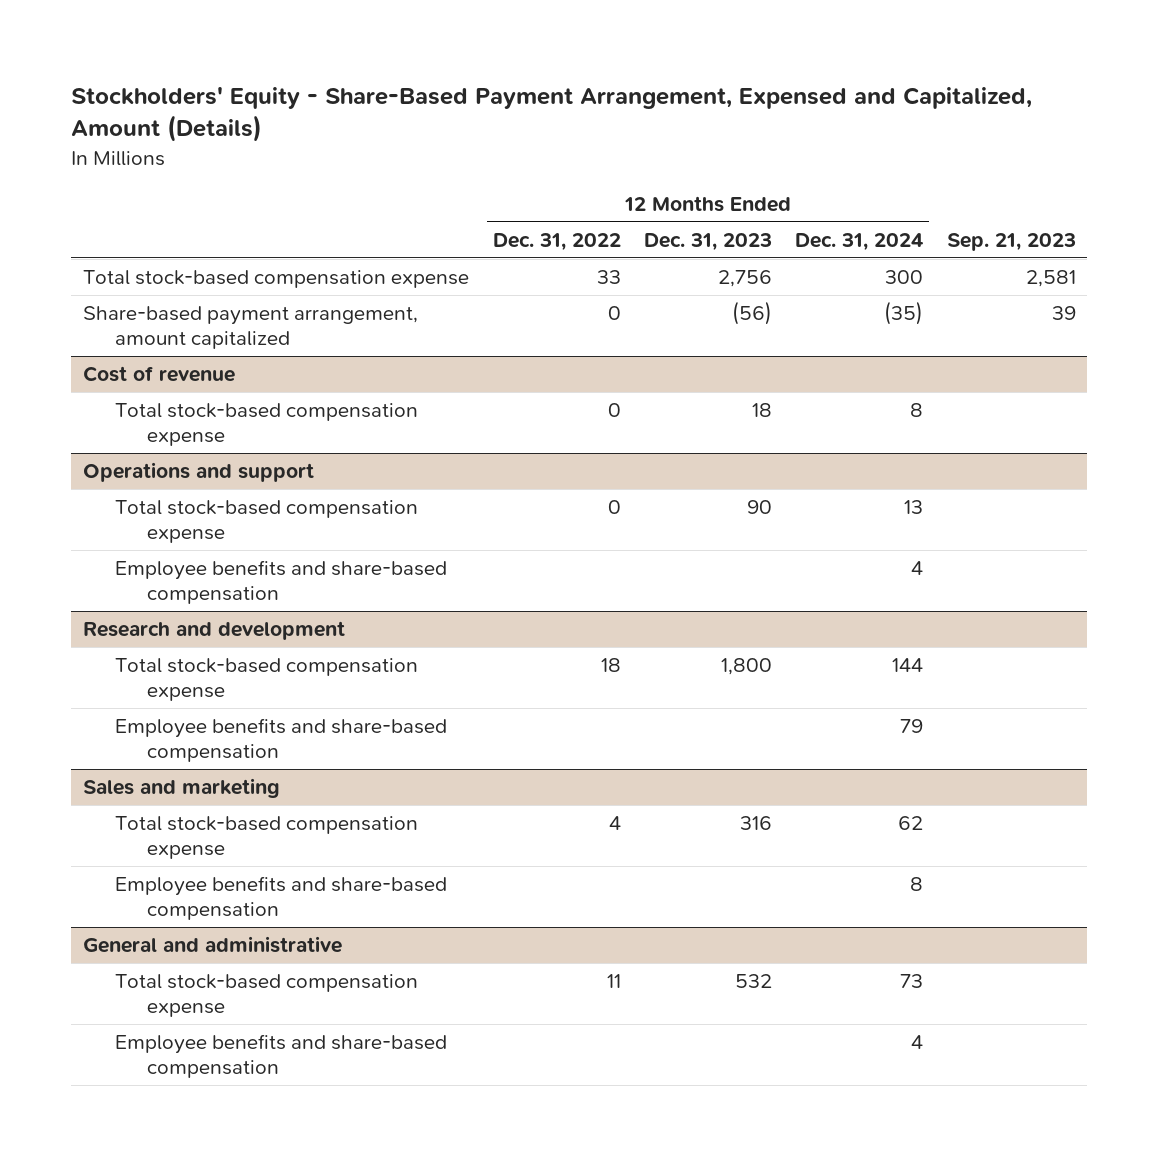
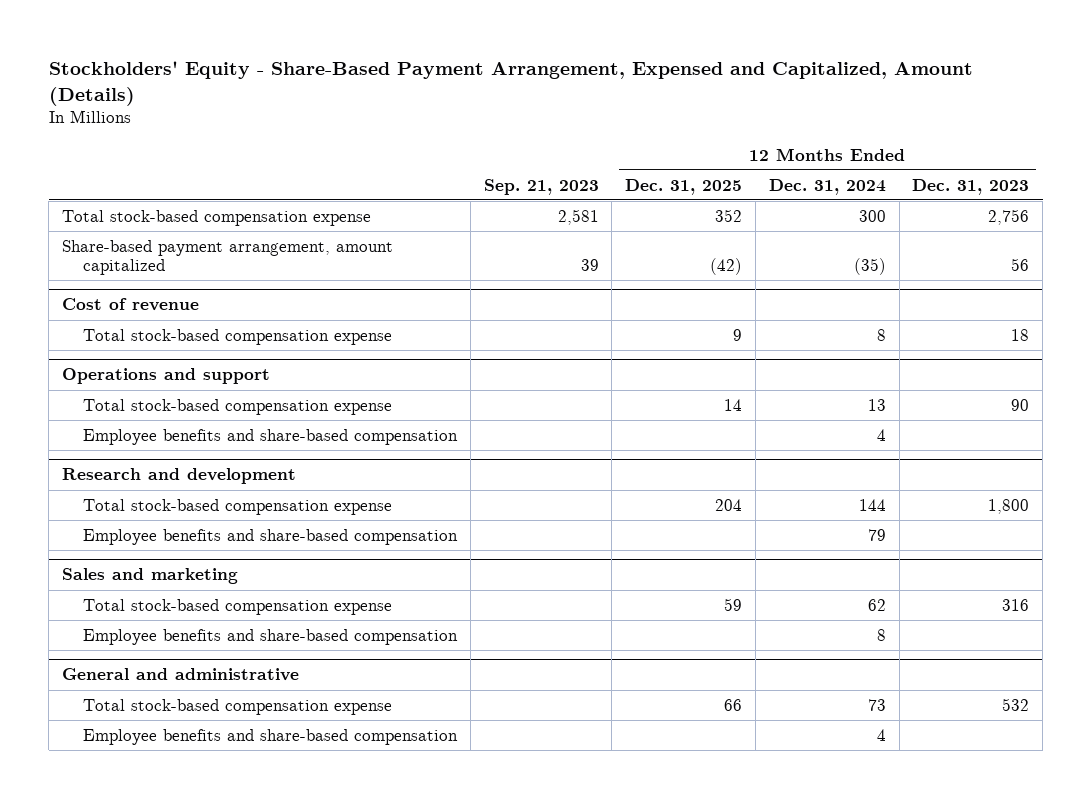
[492,232,621,251] Dec. 31, 2022 -> none
none -> [625,178,743,195] Dec. 31, 2025
[731,301,772,326] (56) -> [1011,258,1030,272] 56

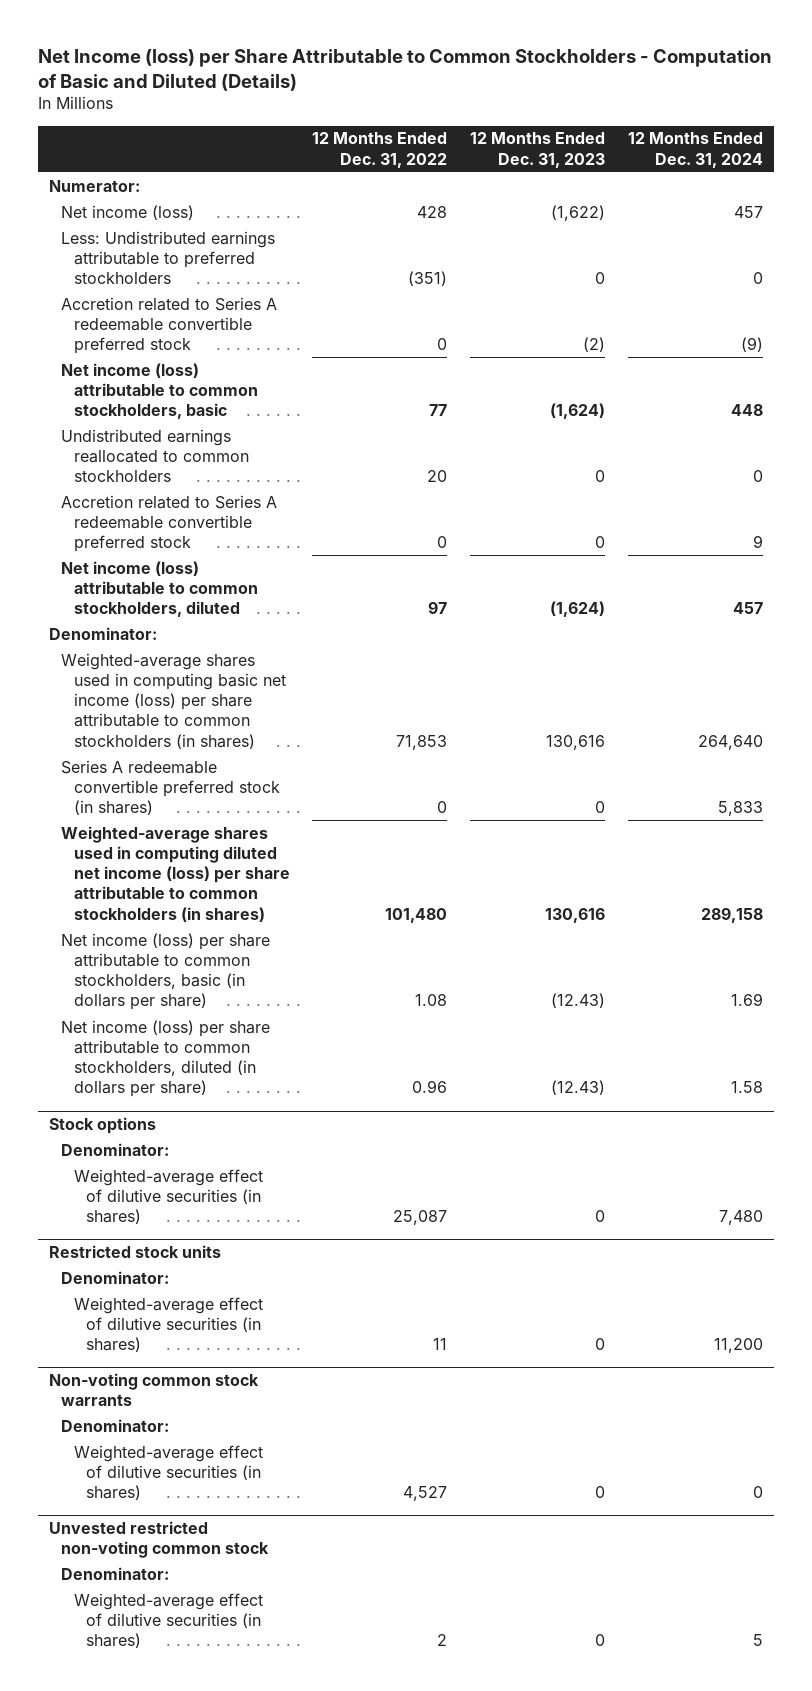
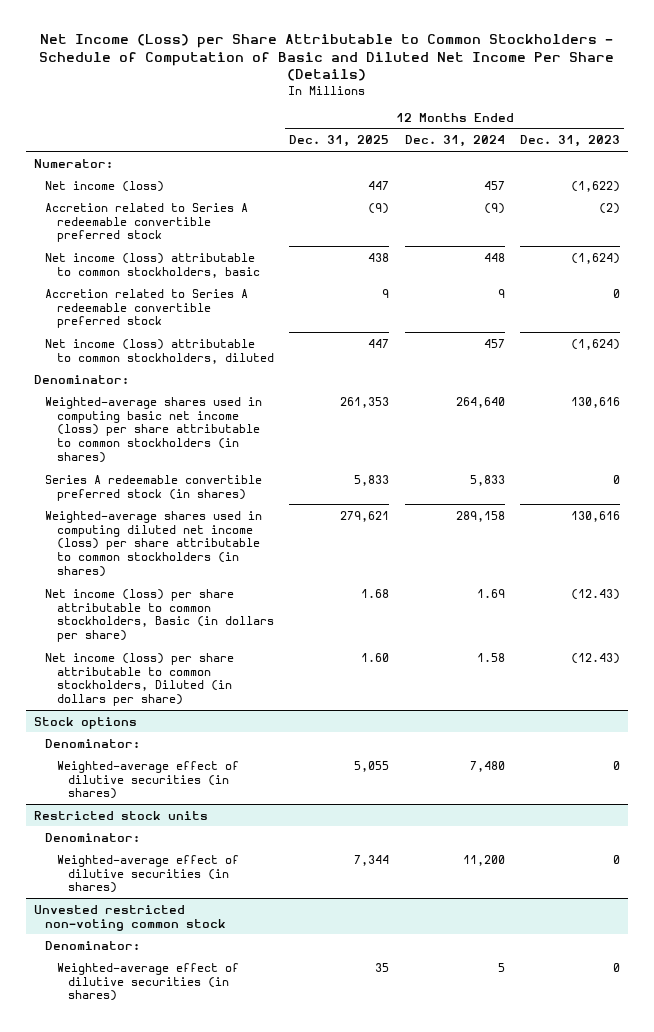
[37,48,772,91] Net Income (loss) per Share Attributable to Common Stockholders - Computation of Basic and Diluted (Details) -> [38,33,614,82] Net Income (Loss) per Share Attributable to Common Stockholders - Schedule of Computation of Basic and Diluted Net Income Per Share (Details)
[312,132,448,168] 12 Months Ended Dec. 31, 2022 -> none
none -> [289,135,390,148] Dec. 31, 2025
[61,230,276,285] Less: Undistributed earnings attributable to preferred stockholders -> none
[61,428,249,483] Undistributed earnings reallocated to common stockholders -> none
[61,932,271,1011] Net income (loss) per share attributable to common stockholders, basic (in dollars per share) -> [45,588,274,643] Net income (loss) per share attributable to common stockholders, Basic (in dollars per share)
[61,1019,271,1098] Net income (loss) per share attributable to common stockholders, diluted (in dollars per share) -> [45,652,235,707] Net income (loss) per share attributable to common stockholders, Diluted (in dollars per share)
[49,1372,260,1407] Non-voting common stock warrants -> none
[61,1418,170,1432] Denominator: -> none
[73,1444,263,1501] Weighted-average effect of dilutive securities (in shares) -> none

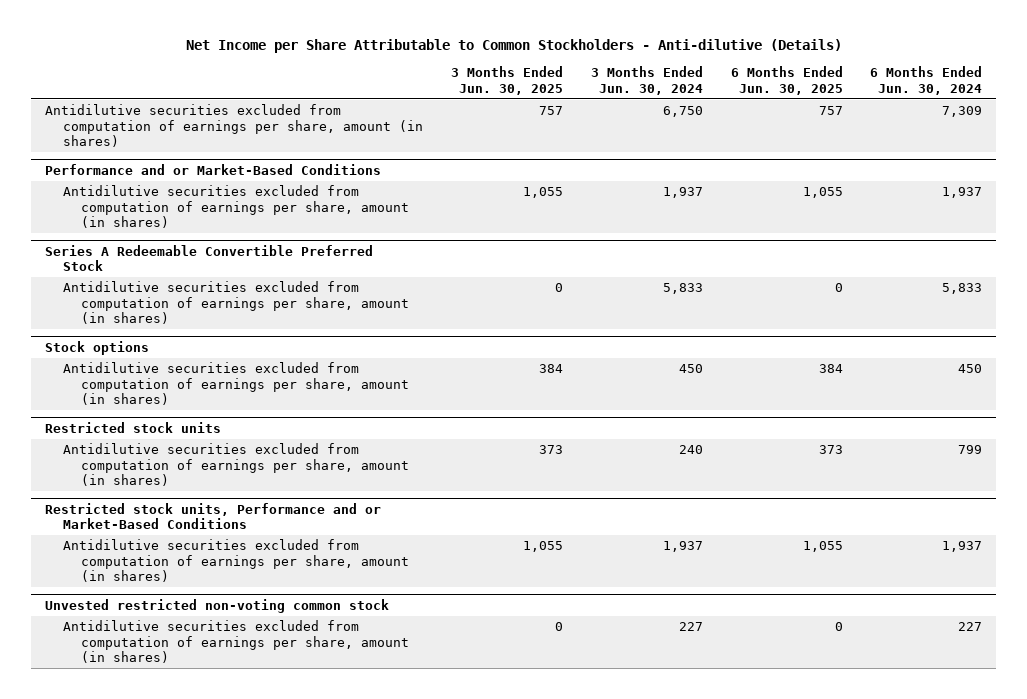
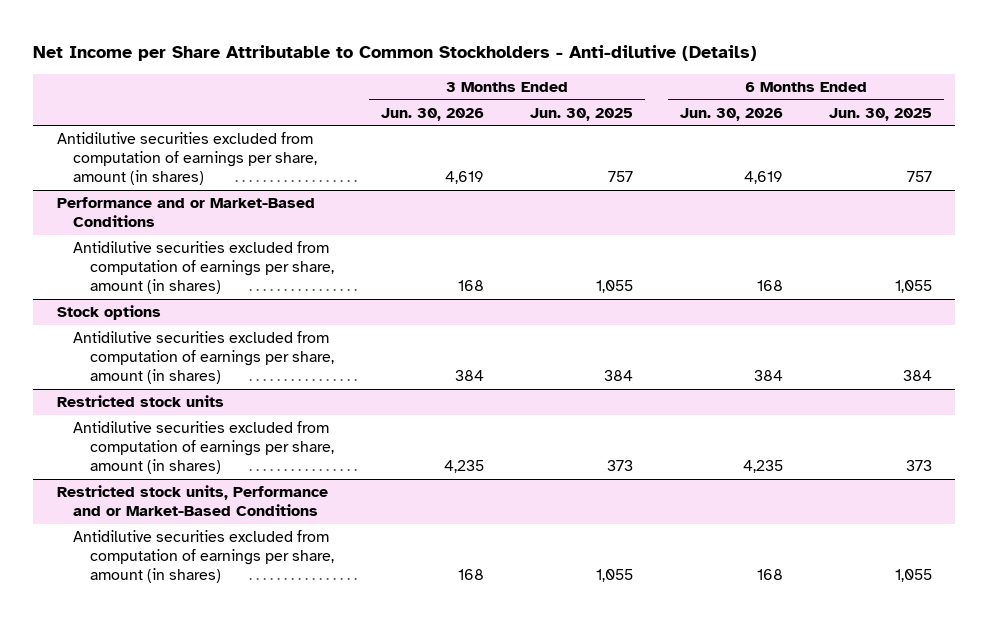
[590,66,703,95] 3 Months Ended Jun. 30, 2024 -> none
[870,66,983,95] 6 Months Ended Jun. 30, 2024 -> none
none -> [380,107,484,121] Jun. 30, 2026
none -> [679,107,783,121] Jun. 30, 2026
[44,244,373,272] Series A Redeemable Convertible Preferred Stock -> none
[63,280,410,325] Antidilutive securities excluded from computation of earnings per share, amount (in shares) -> none
[44,598,389,613] Unvested restricted non-voting common stock -> none
[63,619,410,664] Antidilutive securities excluded from computation of earnings per share, amount (in shares) -> none

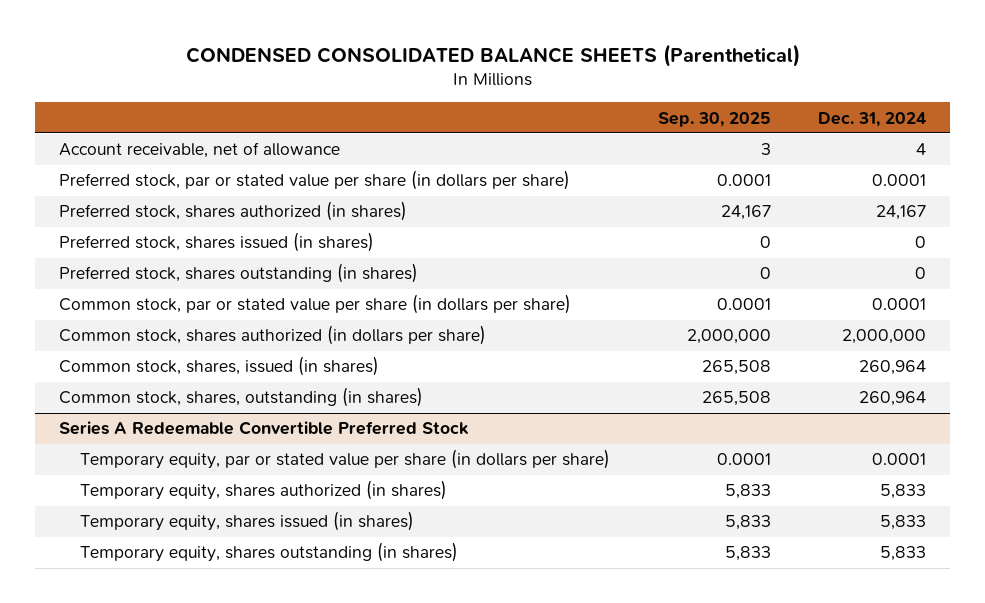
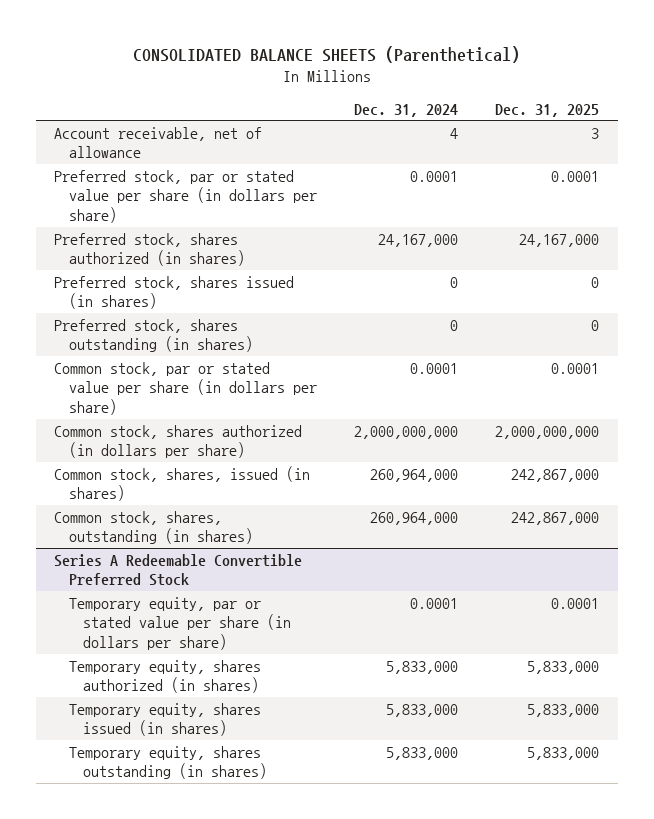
[185,43,800,67] CONDENSED CONSOLIDATED BALANCE SHEETS (Parenthetical) -> [132,45,520,63] CONSOLIDATED BALANCE SHEETS (Parenthetical)
[657,111,771,127] Sep. 30, 2025 -> none
none -> [495,103,600,117] Dec. 31, 2025
[876,205,927,221] 24,167 -> [378,233,459,247] 24,167,000
[842,329,927,345] 2,000,000 -> [354,425,459,439] 2,000,000,000
[859,360,927,376] 260,964 -> [370,468,459,482] 260,964,000
[859,391,927,407] 260,964 -> [370,511,459,525] 260,964,000
[880,484,927,500] 5,833 -> [386,660,459,674] 5,833,000
[880,515,927,531] 5,833 -> [386,703,459,717] 5,833,000
[880,546,927,562] 5,833 -> [386,746,459,760] 5,833,000

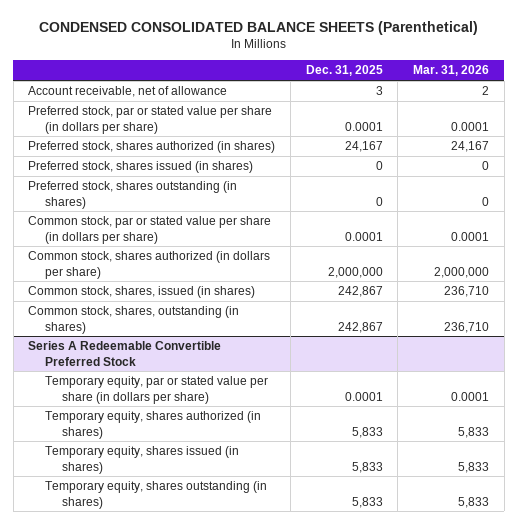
[132,45,520,63] CONSOLIDATED BALANCE SHEETS (Parenthetical) -> [38,21,478,36] CONDENSED CONSOLIDATED BALANCE SHEETS (Parenthetical)
[354,103,459,117] Dec. 31, 2024 -> none
none -> [413,65,490,77] Mar. 31, 2026
[519,233,600,247] 24,167,000 -> [344,141,383,153] 24,167
[495,425,600,439] 2,000,000,000 -> [327,266,383,278] 2,000,000
[511,468,600,482] 242,867,000 -> [337,286,383,298] 242,867
[511,511,600,525] 242,867,000 -> [337,321,383,333] 242,867
[527,660,600,674] 5,833,000 -> [351,426,383,438] 5,833
[527,703,600,717] 5,833,000 -> [351,461,383,473] 5,833
[527,746,600,760] 5,833,000 -> [351,496,383,508] 5,833

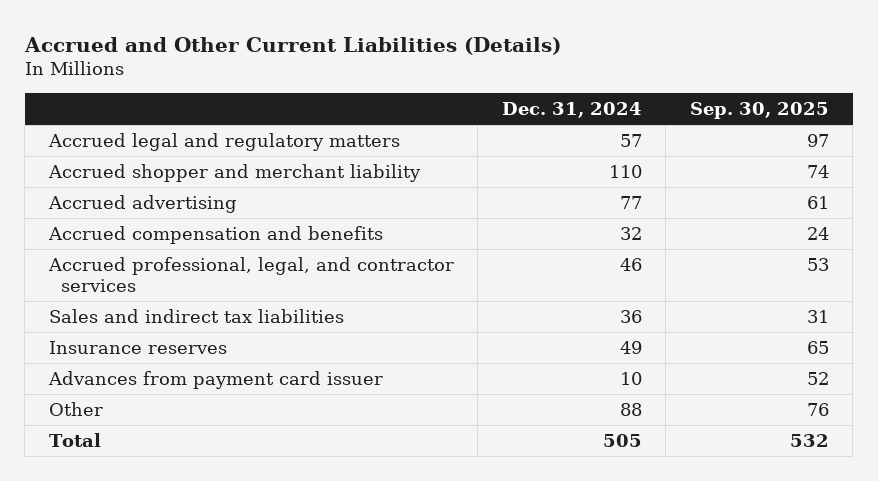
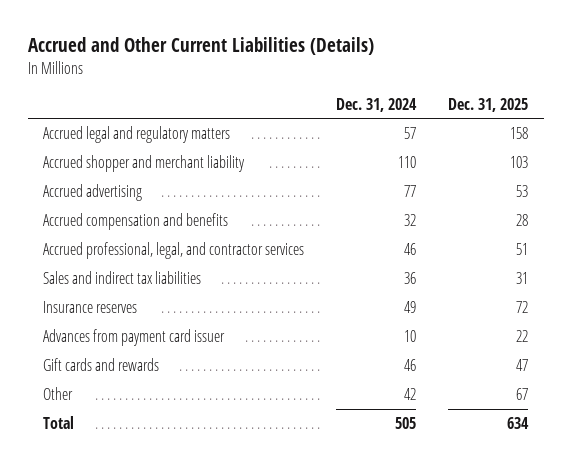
[689,101,829,119] Sep. 30, 2025 -> none
none -> [448,97,529,112] Dec. 31, 2025
none -> [43,357,160,371] Gift cards and rewards
[619,403,642,417] 88 -> [404,387,417,400] 42

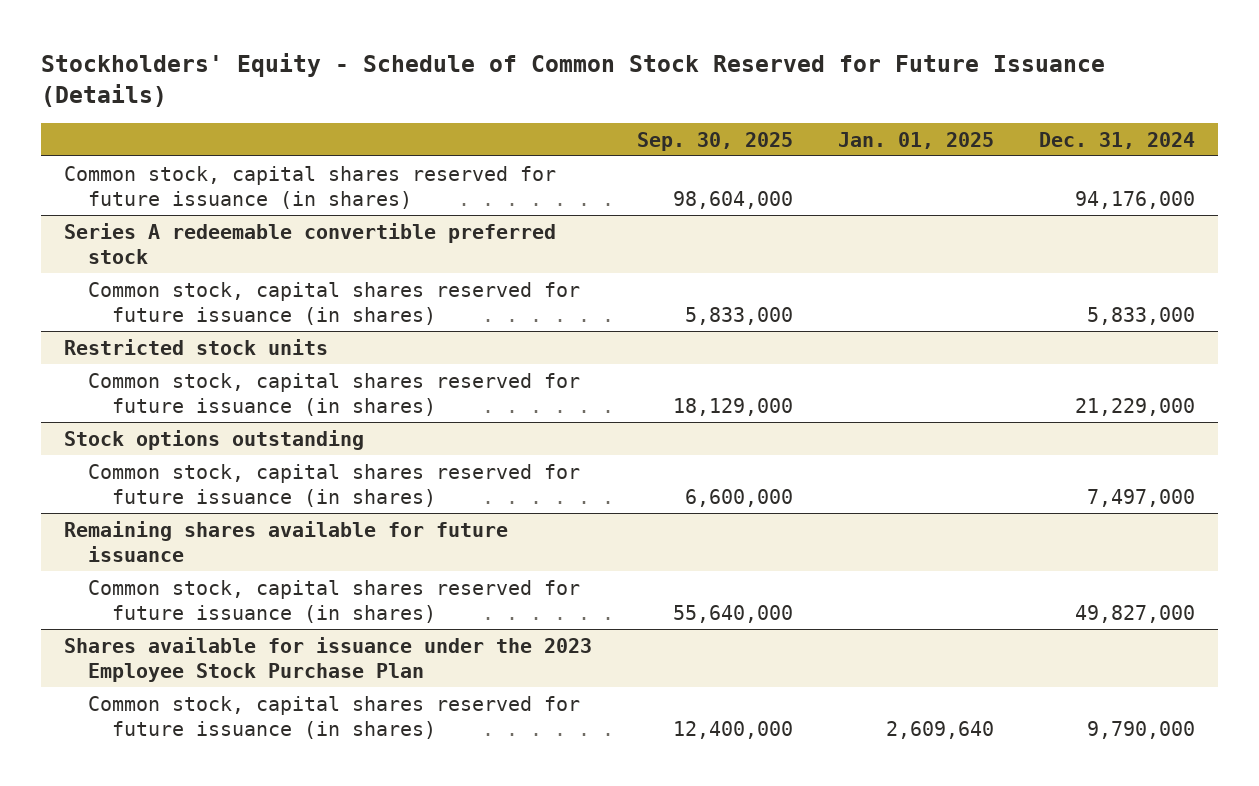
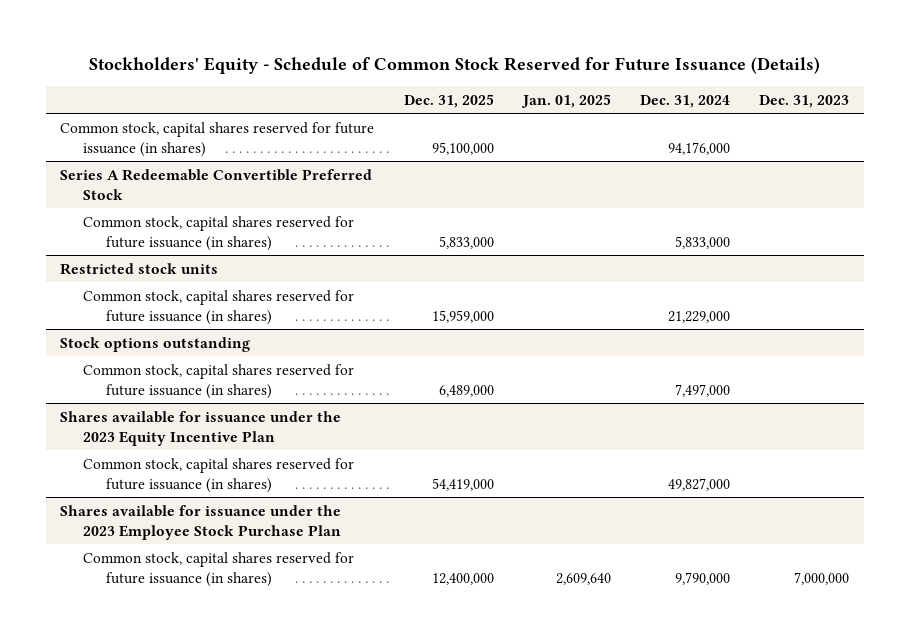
[637,131,794,151] Sep. 30, 2025 -> none
none -> [403,93,494,108] Dec. 31, 2025
none -> [759,94,850,108] Dec. 31, 2023
[63,222,556,265] Series A redeemable convertible preferred stock -> [60,168,373,200] Series A Redeemable Convertible Preferred Stock
[63,520,508,563] Remaining shares available for future issuance -> none
none -> [60,410,342,446] Shares available for issuance under the 2023 Equity Incentive Plan

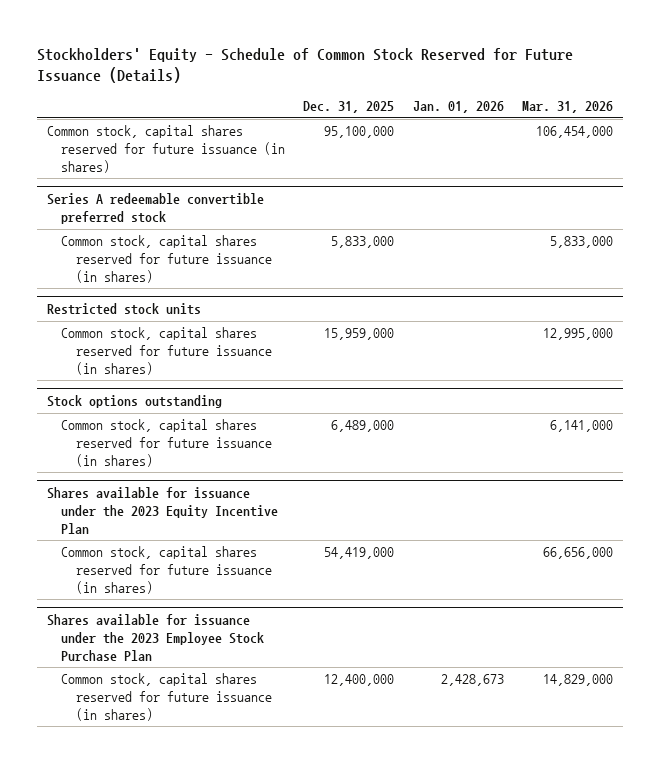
[520,93,611,108] Jan. 01, 2025 -> none
[639,94,730,108] Dec. 31, 2024 -> none
[759,94,850,108] Dec. 31, 2023 -> none
none -> [412,100,504,113] Jan. 01, 2026
none -> [522,100,614,113] Mar. 31, 2026
[60,168,373,200] Series A Redeemable Convertible Preferred Stock -> [46,193,264,224] Series A redeemable convertible preferred stock

